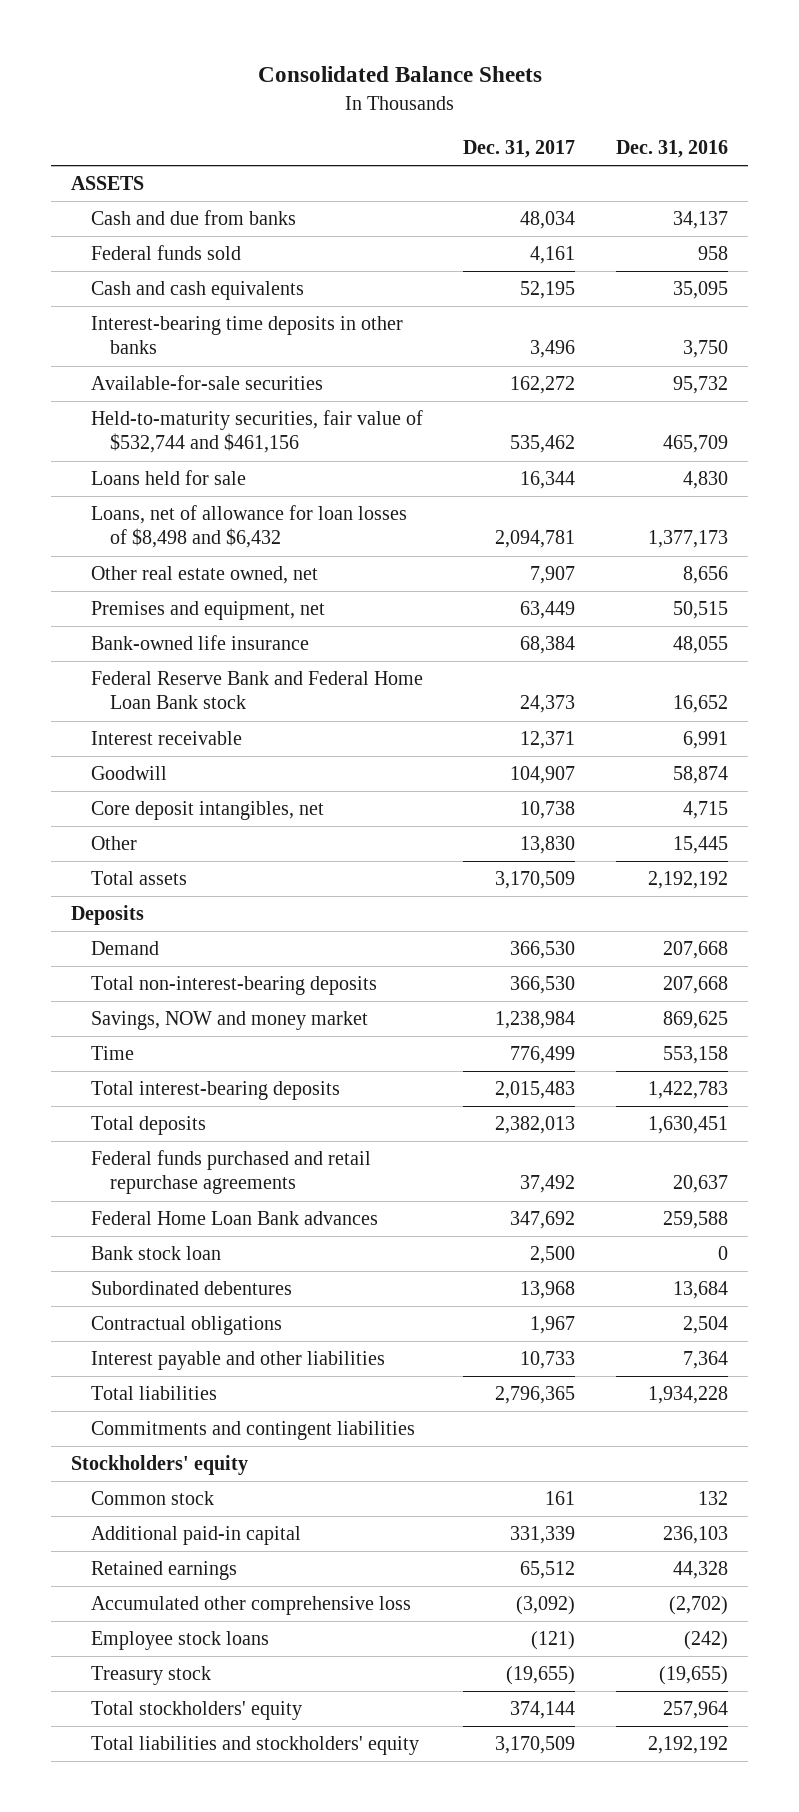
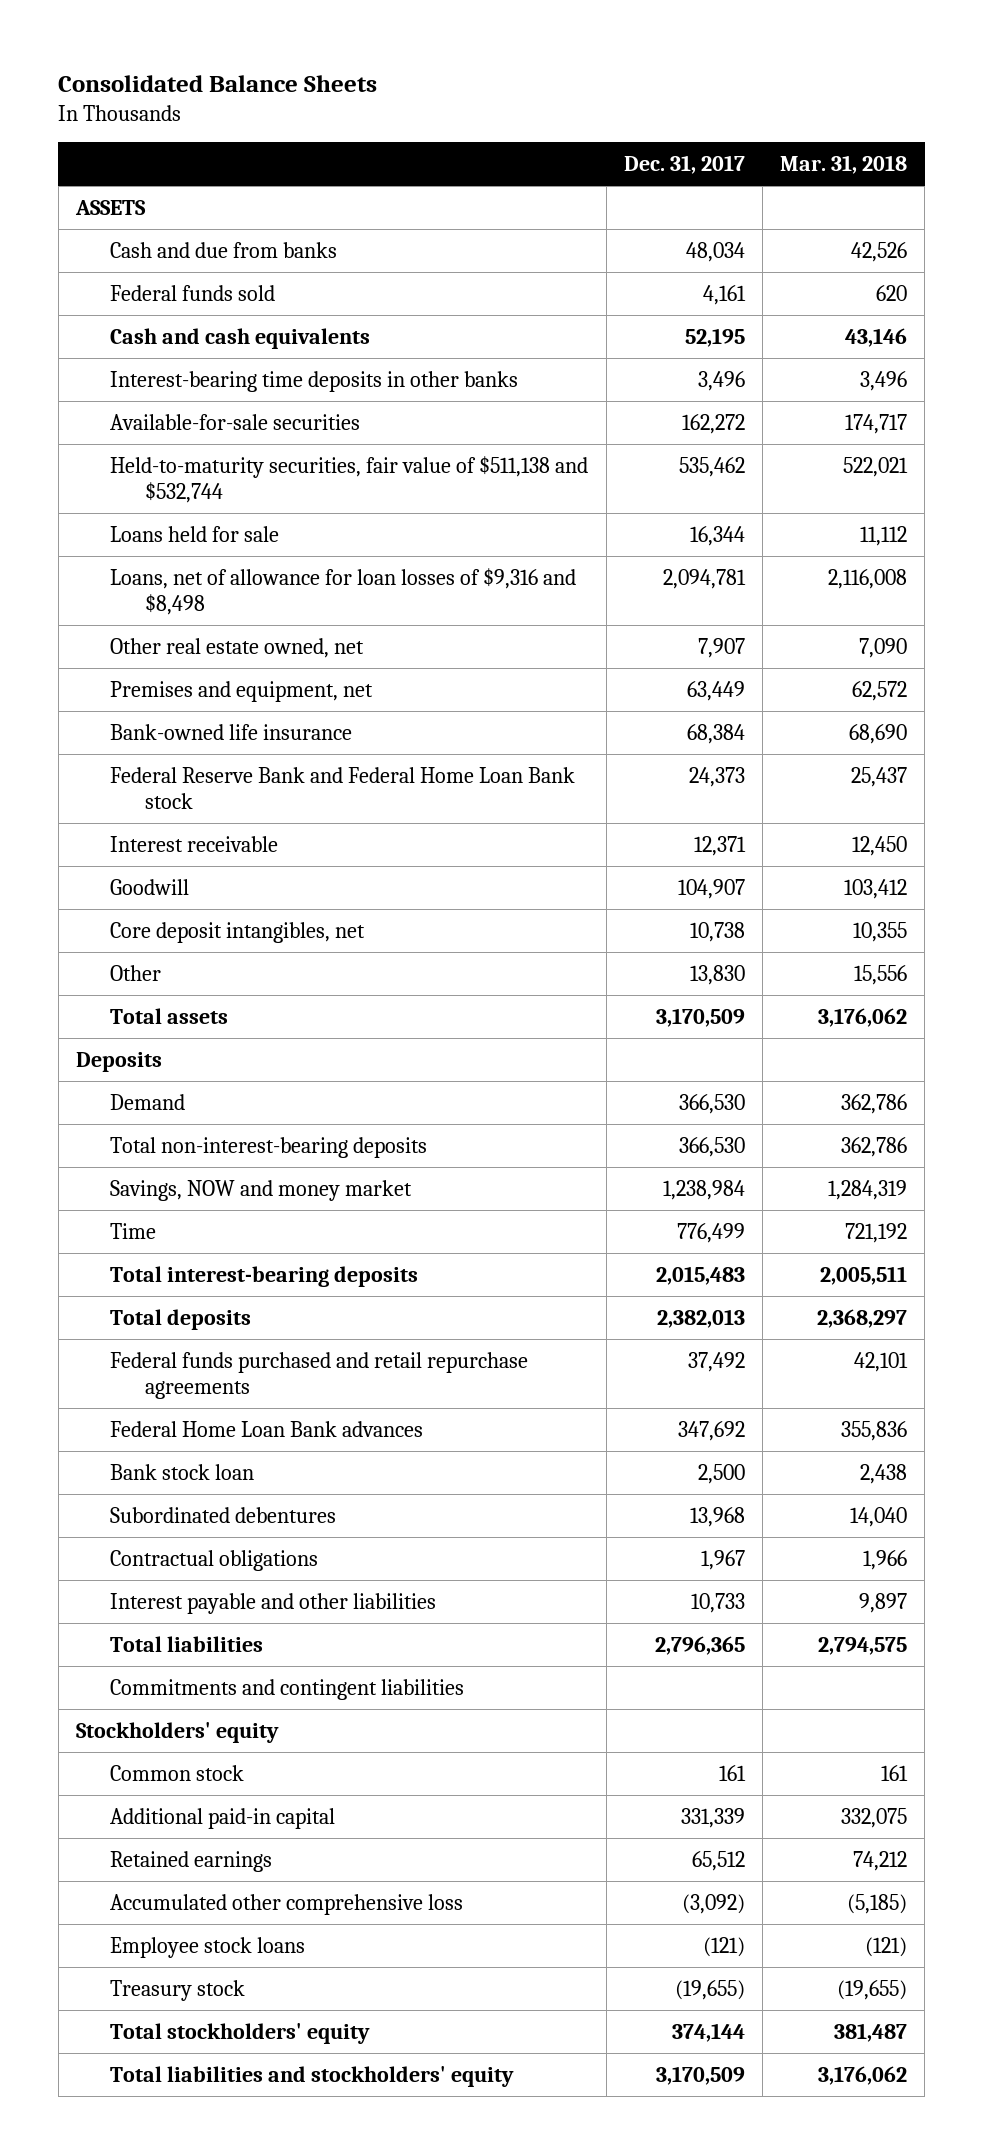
[615,140,728,159] Dec. 31, 2016 -> none
none -> [780,155,908,175] Mar. 31, 2018
[90,410,423,454] Held-to-maturity securities, fair value of $532,744 and $461,156 -> [110,455,589,504] Held-to-maturity securities, fair value of $511,138 and $532,744
[90,505,407,549] Loans, net of allowance for loan losses of $8,498 and $6,432 -> [110,567,577,616] Loans, net of allowance for loan losses of $9,316 and $8,498

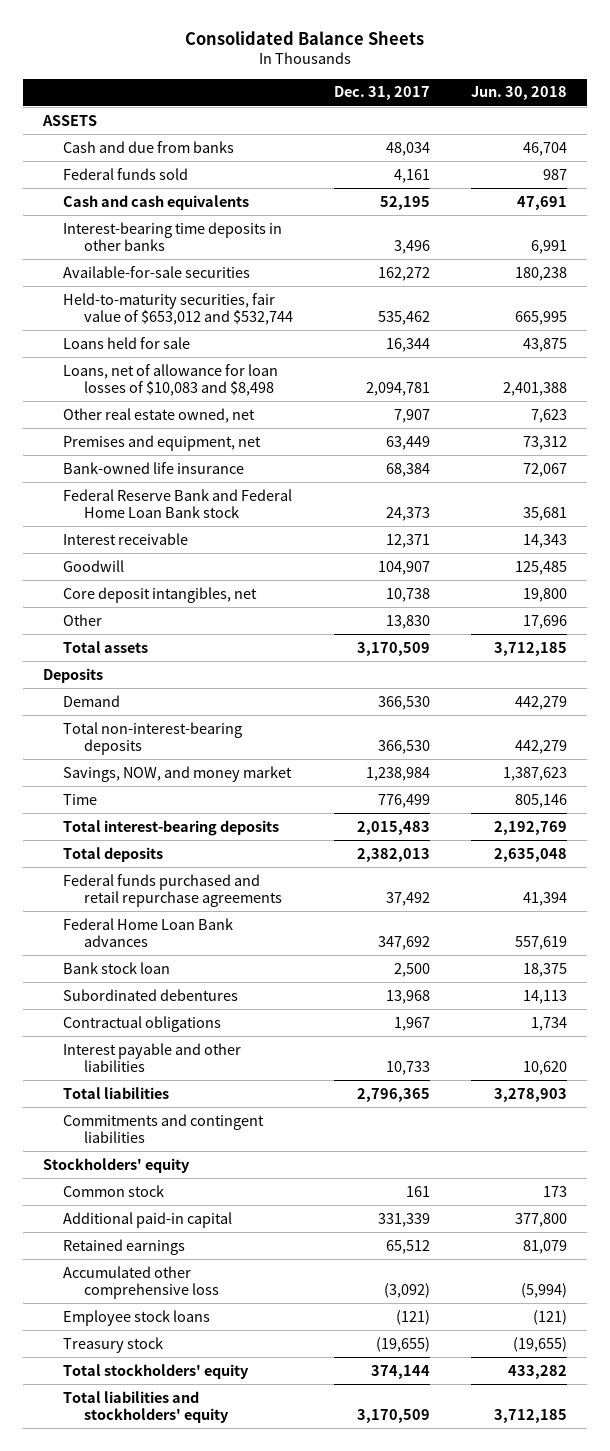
[780,155,908,175] Mar. 31, 2018 -> none
none -> [470,86,567,101] Jun. 30, 2018
[110,455,589,504] Held-to-maturity securities, fair value of $511,138 and $532,744 -> [63,292,293,326] Held-to-maturity securities, fair value of $653,012 and $532,744
[110,567,577,616] Loans, net of allowance for loan losses of $9,316 and $8,498 -> [63,363,279,397] Loans, net of allowance for loan losses of $10,083 and $8,498
[110,1179,413,1201] Savings, NOW and money market -> [63,765,293,782] Savings, NOW, and money market

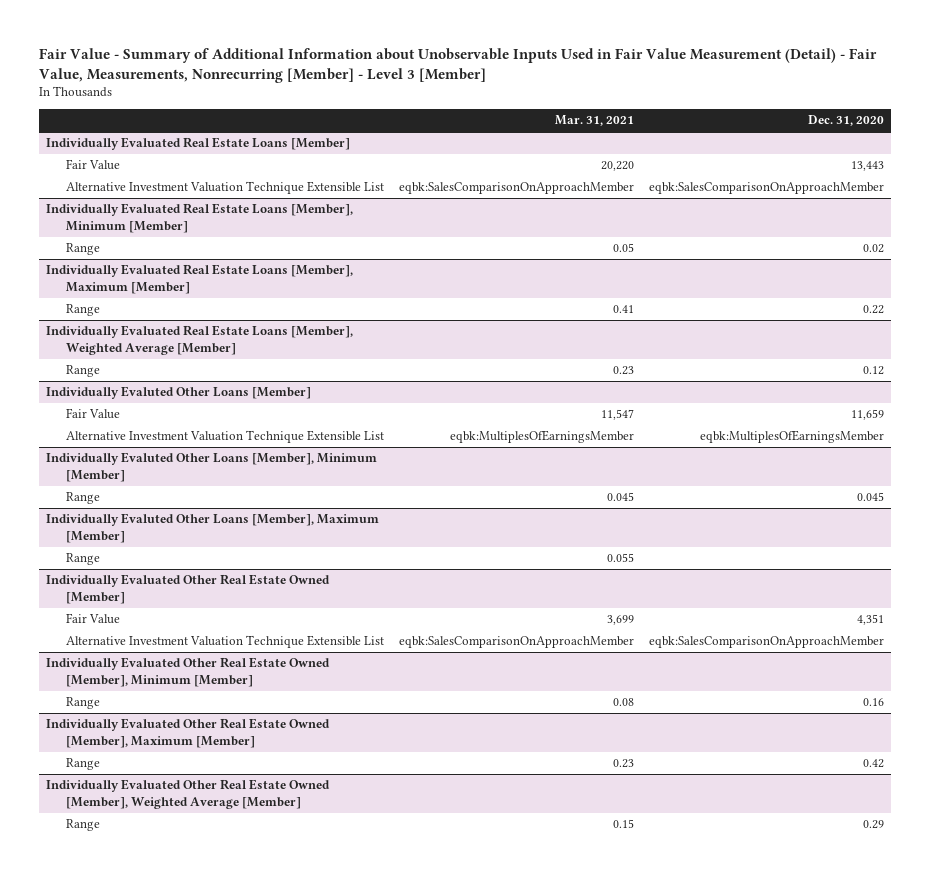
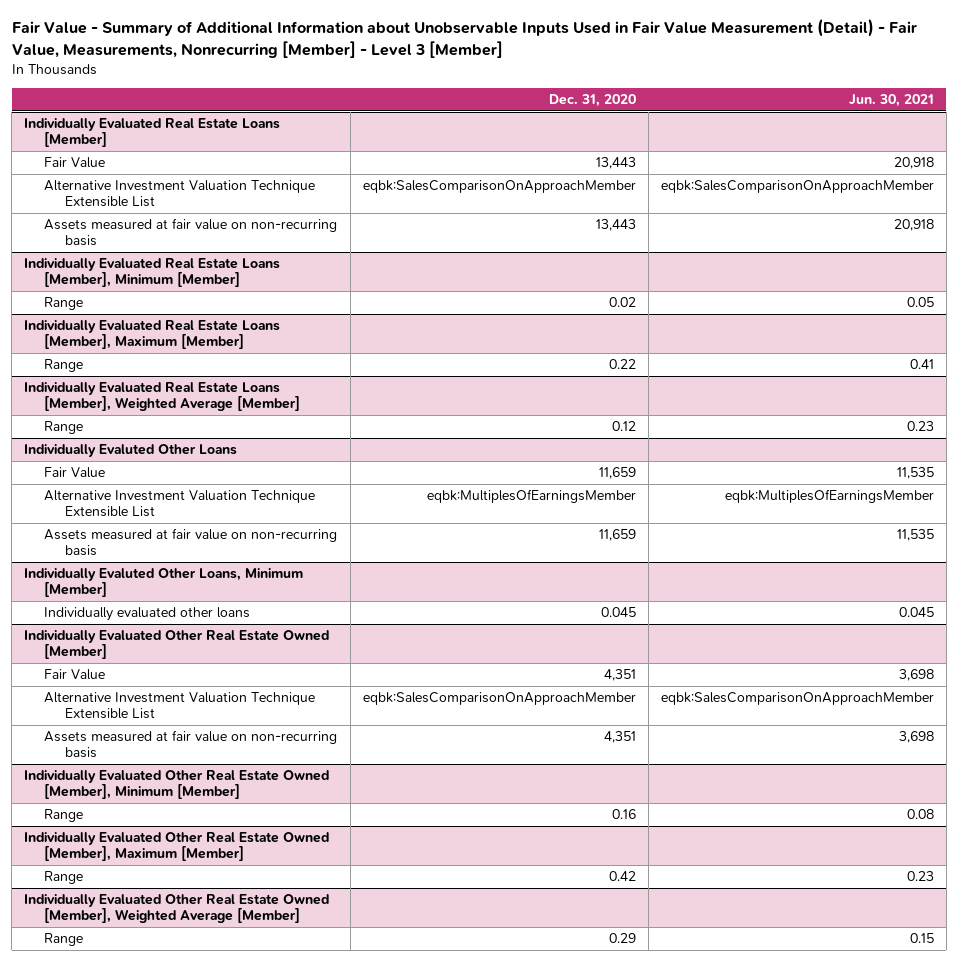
[555,115,635,127] Mar. 31, 2021 -> none
none -> [848,94,934,108] Jun. 30, 2021
none -> [44,218,338,247] Assets measured at fair value on non-recurring basis
[46,386,312,400] Individually Evaluted Other Loans [Member] -> [24,444,238,458] Individually Evaluted Other Loans
[46,513,380,543] Individually Evaluted Other Loans [Member], Maximum [Member] -> none
[66,553,101,566] Range -> none
none -> [44,528,338,557] Assets measured at fair value on non-recurring basis
[46,452,378,482] Individually Evaluted Other Loans [Member], Minimum [Member] -> [24,568,304,598] Individually Evaluted Other Loans, Minimum [Member]
[66,492,101,505] Range -> [44,607,251,622] Individually evaluated other loans
none -> [44,730,338,759] Assets measured at fair value on non-recurring basis

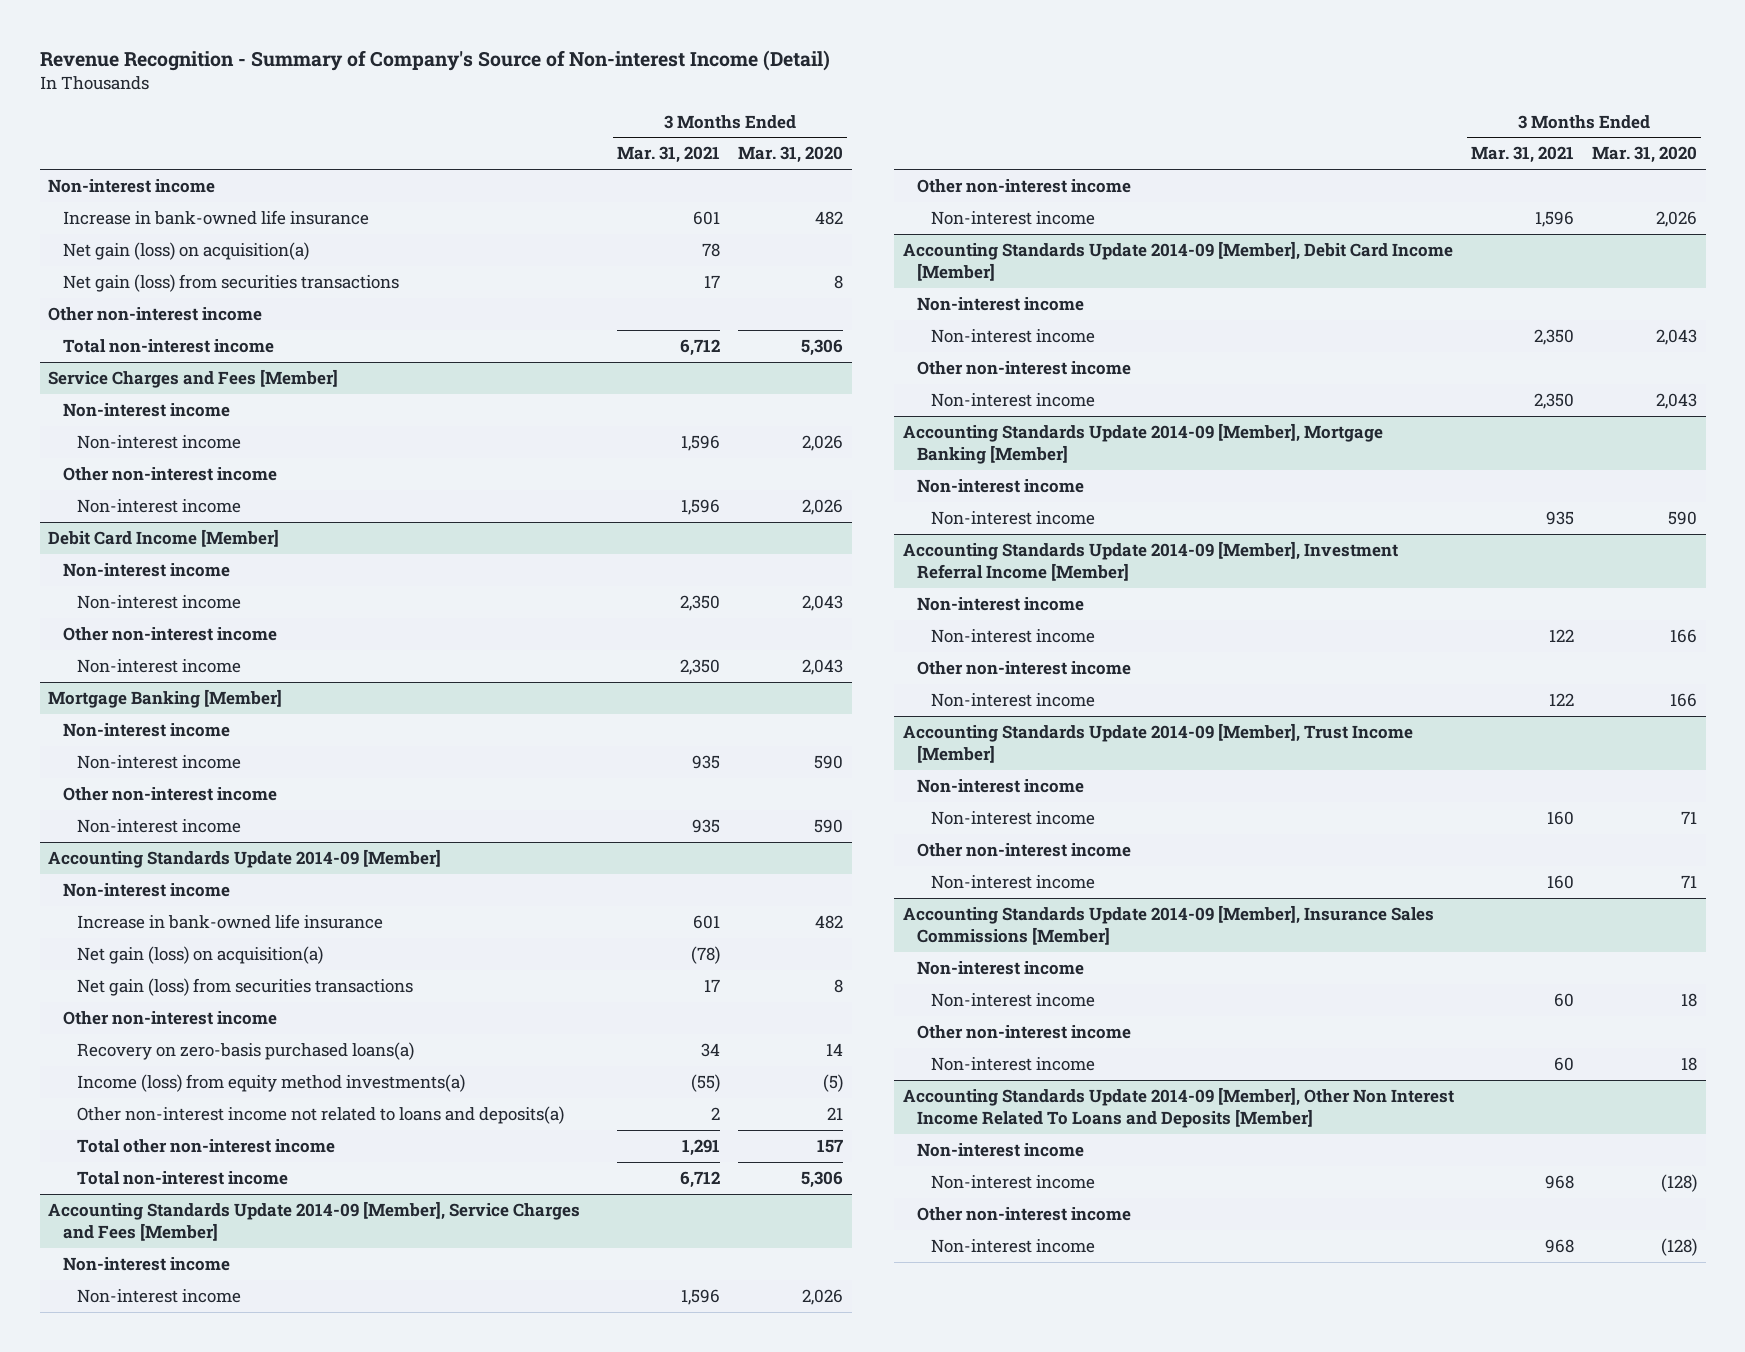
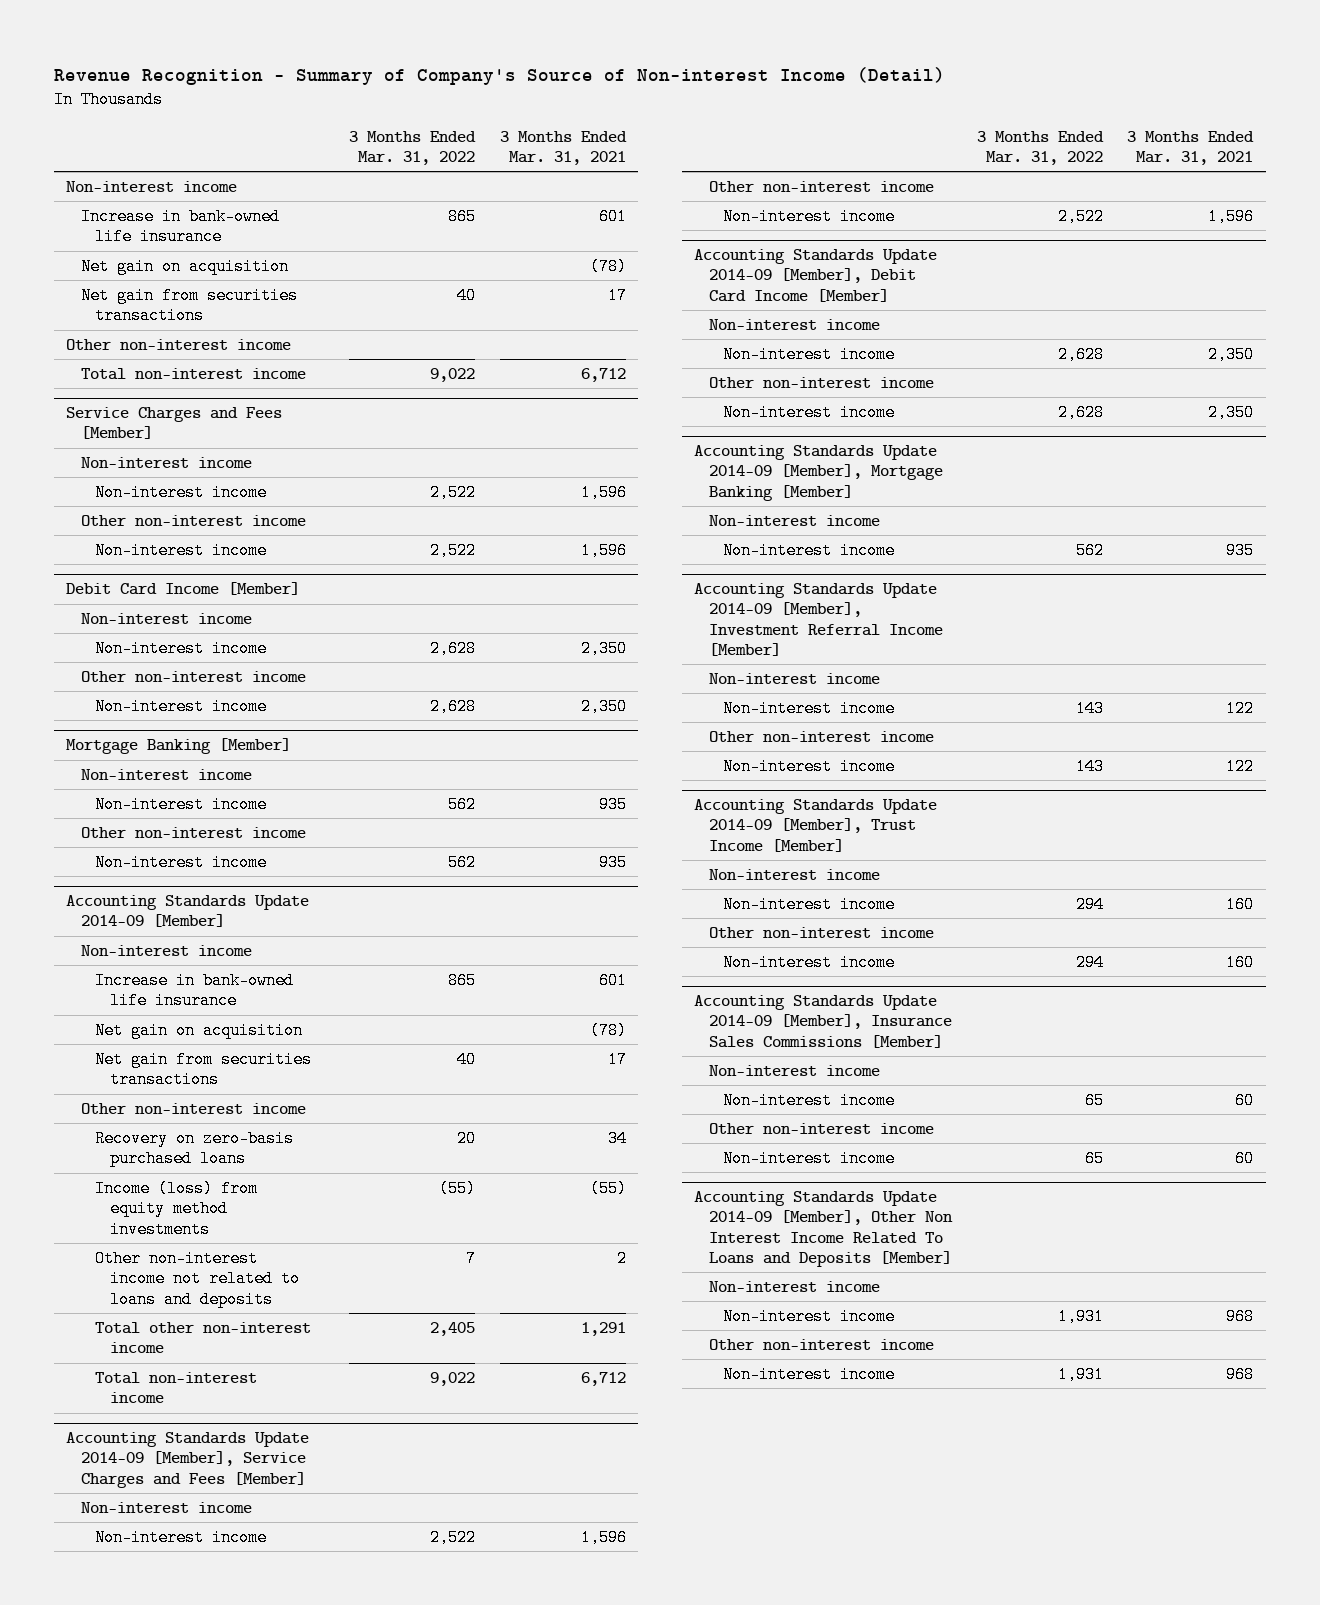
[737,146,843,164] Mar. 31, 2020 -> none
none -> [348,130,476,165] 3 Months Ended Mar. 31, 2022
[62,242,309,261] Net gain (loss) on acquisition(a) -> [80,258,289,276] Net gain on acquisition
[702,243,721,258] 78 -> [589,258,627,276] (78)
[62,274,399,293] Net gain (loss) from securities transactions -> [80,287,298,325] Net gain from securities transactions
[76,946,323,965] Net gain (loss) on acquisition(a) -> [95,1022,304,1040] Net gain on acquisition
[76,978,413,997] Net gain (loss) from securities transactions -> [95,1051,313,1089] Net gain from securities transactions
[76,1042,414,1061] Recovery on zero-basis purchased loans(a) -> [95,1130,295,1168] Recovery on zero-basis purchased loans
[76,1074,465,1093] Income (loss) from equity method investments(a) -> [95,1180,259,1238] Income (loss) from equity method investments
[76,1106,564,1125] Other non-interest income not related to loans and deposits(a) -> [95,1250,301,1308] Other non-interest income not related to loans and deposits

